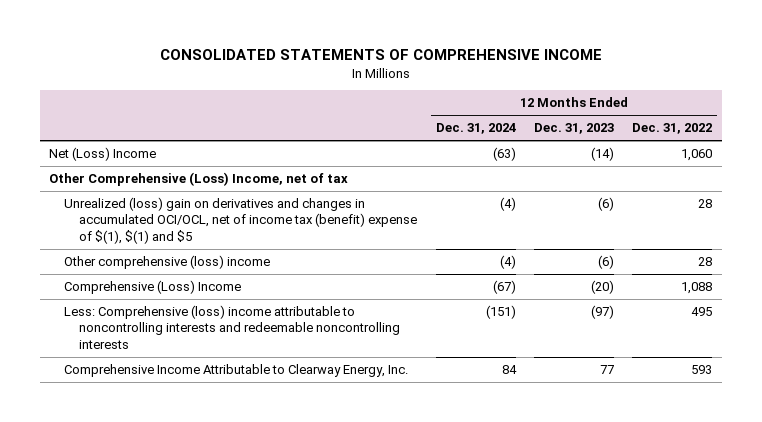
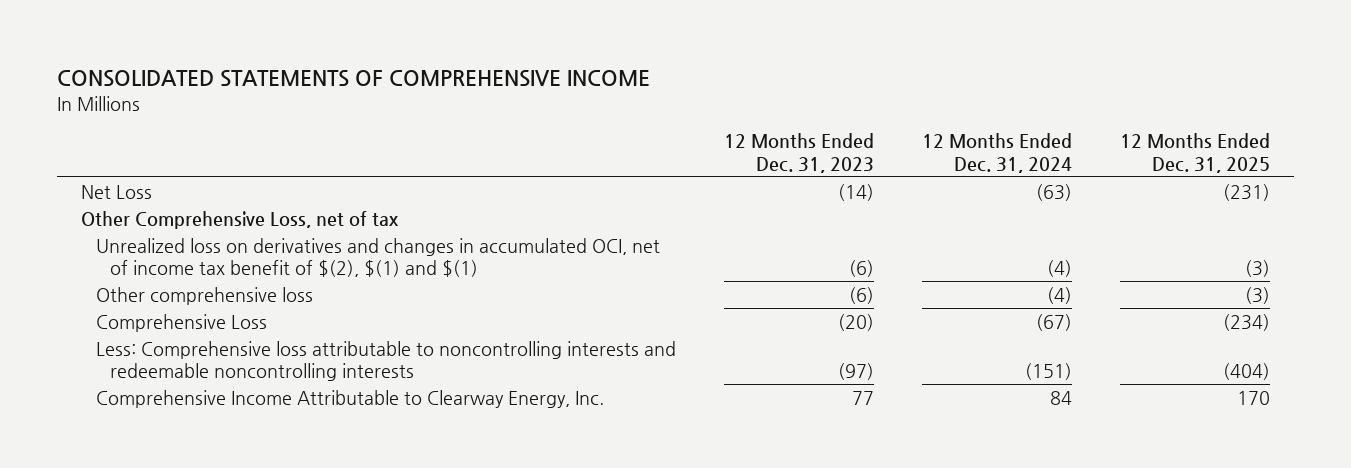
[632,123,713,135] Dec. 31, 2022 -> none
none -> [1120,133,1271,173] 12 Months Ended Dec. 31, 2025
[49,147,157,162] Net (Loss) Income -> [81,184,153,199] Net Loss
[49,172,349,187] Other Comprehensive (Loss) Income, net of tax -> [81,210,400,229] Other Comprehensive Loss, net of tax
[64,197,418,244] Unrealized (loss) gain on derivatives and changes in accumulated OCI/OCL, net of income tax (benefit) expense of $(1), $(1) and $5 -> [95,237,660,277] Unrealized loss on derivatives and changes in accumulated OCI, net of income tax benefit of $(2), $(1) and $(1)
[64,255,271,270] Other comprehensive (loss) income -> [95,286,313,305] Other comprehensive loss
[64,280,242,295] Comprehensive (Loss) Income -> [95,313,267,332] Comprehensive Loss
[64,305,401,349] Less: Comprehensive (loss) income attributable to noncontrolling interests and redeemable noncontrolling interests -> [95,340,676,381] Less: Comprehensive loss attributable to noncontrolling interests and redeemable noncontrolling interests

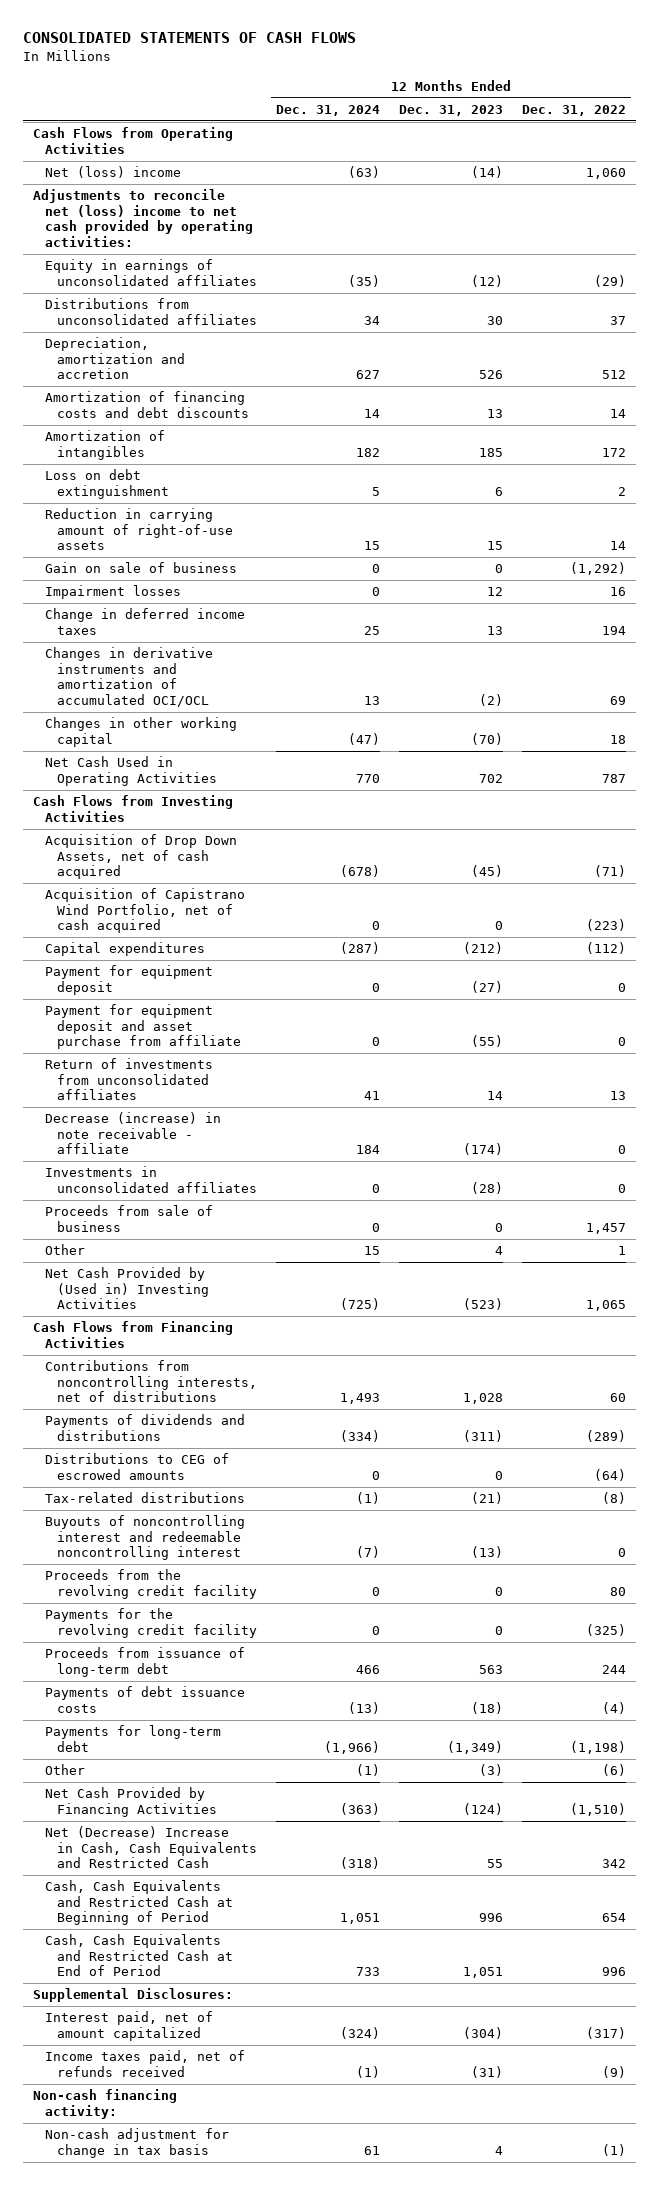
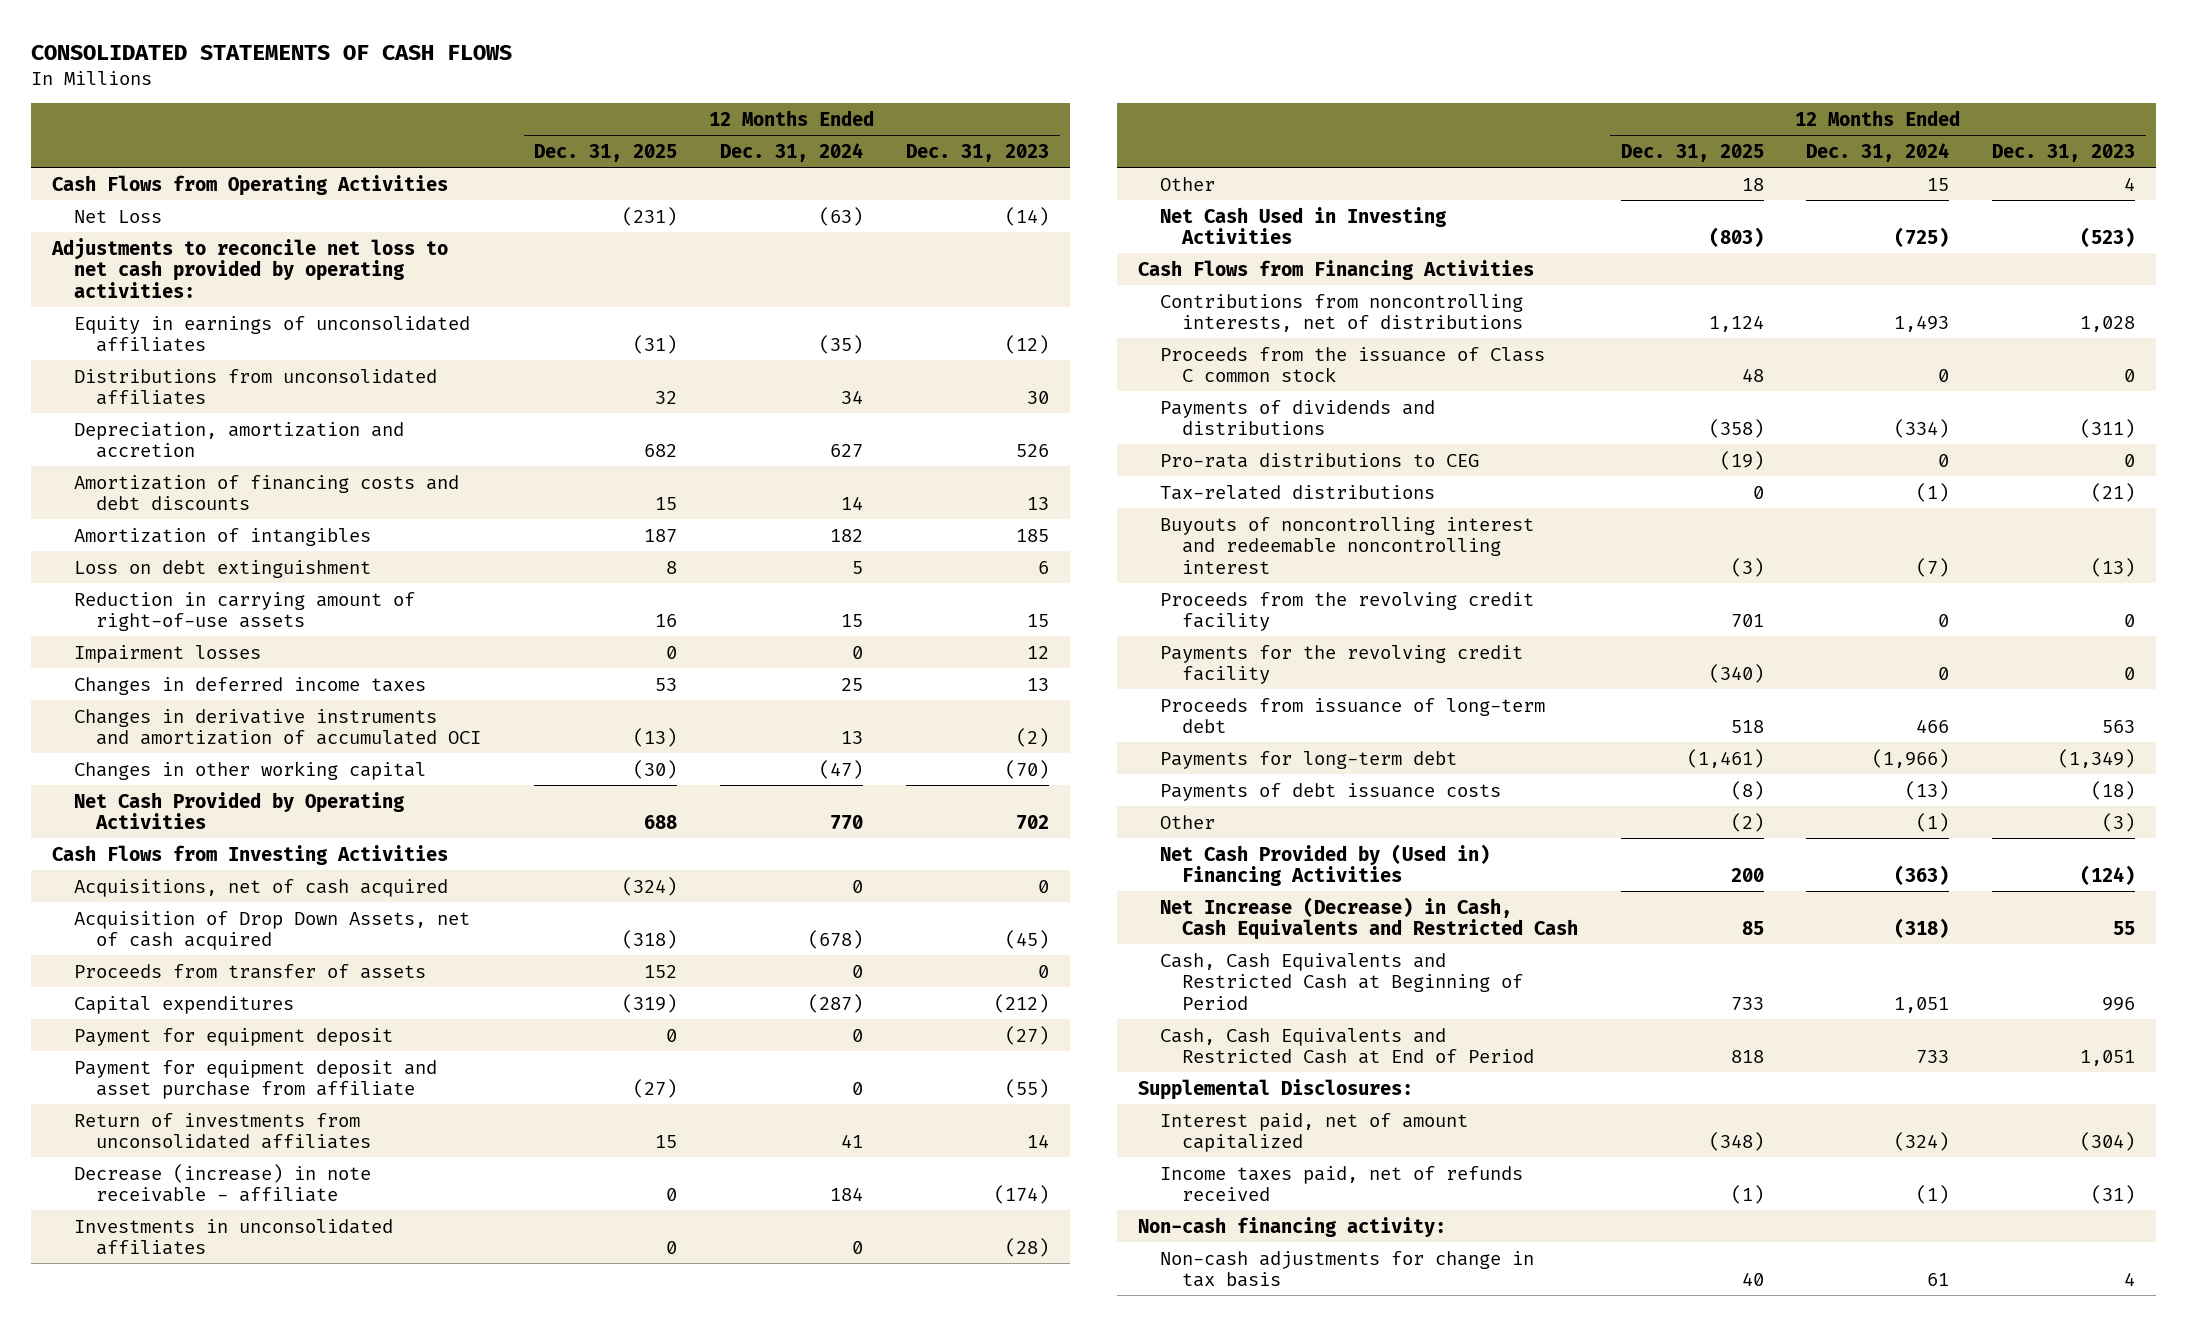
[522,104,627,116] Dec. 31, 2022 -> none
none -> [534,143,678,162] Dec. 31, 2025
[44,166,181,179] Net (loss) income -> [73,209,162,223] Net Loss
[32,189,253,247] Adjustments to reconcile net (loss) income to net cash provided by operating activities: -> [51,237,449,298] Adjustments to reconcile net loss to net cash provided by operating activities:
[44,562,237,574] Gain on sale of business -> none
[44,608,245,635] Change in deferred income taxes -> [73,676,426,695] Changes in deferred income taxes
[44,647,213,707] Changes in derivative instruments and amortization of accumulated OCI/OCL -> [73,708,481,746] Changes in derivative instruments and amortization of accumulated OCI
[44,756,217,786] Net Cash Used in Operating Activities -> [73,791,404,830] Net Cash Provided by Operating Activities
none -> [73,878,448,897] Acquisitions, net of cash acquired
[44,888,245,934] Acquisition of Capistrano Wind Portfolio, net of cash acquired -> none
none -> [73,963,426,979] Proceeds from transfer of assets
[44,1205,213,1232] Proceeds from sale of business -> none
[44,1267,209,1310] Net Cash Provided by (Used in) Investing Activities -> [1159,206,1446,245] Net Cash Used in Investing Activities
none -> [1159,346,1545,383] Proceeds from the issuance of Class C common stock
[44,1453,229,1480] Distributions to CEG of escrowed amounts -> none
none -> [1159,452,1479,468] Pro-rata distributions to CEG
[44,1686,245,1713] Payments of debt issuance costs -> [1159,782,1501,801] Payments of debt issuance costs
[44,1787,217,1817] Net Cash Provided by Financing Activities -> [1159,843,1490,887] Net Cash Provided by (Used in) Financing Activities
[44,1826,257,1869] Net (Decrease) Increase in Cash, Cash Equivalents and Restricted Cash -> [1159,896,1578,941] Net Increase (Decrease) in Cash, Cash Equivalents and Restricted Cash
[44,2128,229,2158] Non-cash adjustment for change in tax basis -> [1159,1250,1534,1288] Non-cash adjustments for change in tax basis

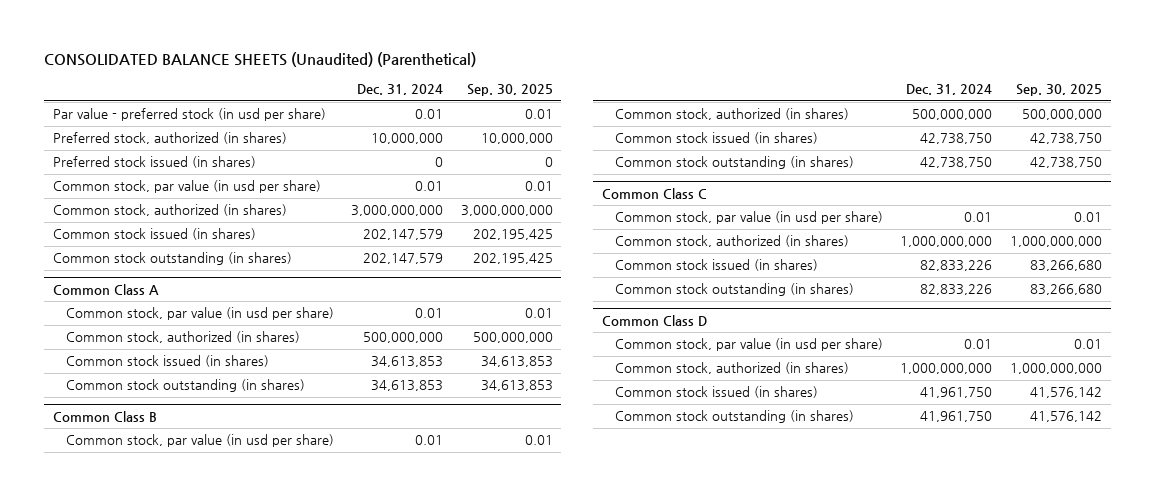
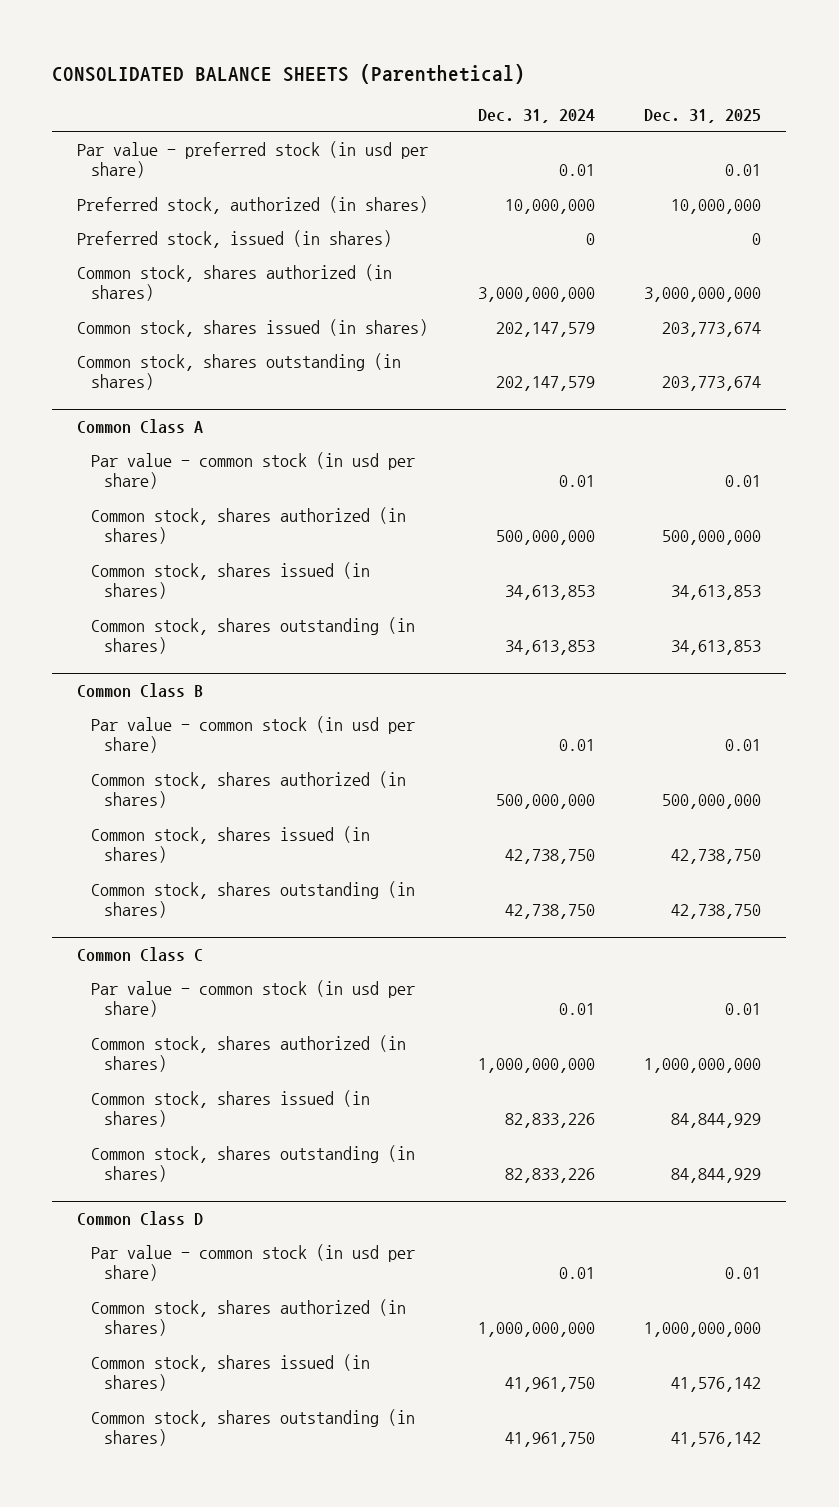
[44,52,477,68] CONSOLIDATED BALANCE SHEETS (Unaudited) (Parenthetical) -> [52,63,526,84] CONSOLIDATED BALANCE SHEETS (Parenthetical)
[466,84,553,97] Sep. 30, 2025 -> none
none -> [644,109,762,124] Dec. 31, 2025
[52,180,321,194] Common stock, par value (in usd per share) -> none
[52,156,256,169] Preferred stock issued (in shares) -> [77,229,393,248] Preferred stock, issued (in shares)
[52,204,287,217] Common stock, authorized (in shares) -> [77,263,393,302] Common stock, shares authorized (in shares)
[52,228,256,241] Common stock issued (in shares) -> [77,318,429,337] Common stock, shares issued (in shares)
[52,252,292,266] Common stock outstanding (in shares) -> [77,352,402,391] Common stock, shares outstanding (in shares)
[65,307,334,321] Common stock, par value (in usd per share) -> [90,451,415,490] Par value - common stock (in usd per share)
[65,331,300,344] Common stock, authorized (in shares) -> [90,506,406,545] Common stock, shares authorized (in shares)
[65,355,269,368] Common stock issued (in shares) -> [90,561,370,600] Common stock, shares issued (in shares)
[65,379,305,393] Common stock outstanding (in shares) -> [90,616,415,655] Common stock, shares outstanding (in shares)
[65,434,334,448] Common stock, par value (in usd per share) -> [90,715,415,754] Par value - common stock (in usd per share)
[615,108,850,121] Common stock, authorized (in shares) -> [90,770,406,809] Common stock, shares authorized (in shares)
[615,132,819,145] Common stock issued (in shares) -> [90,825,370,864] Common stock, shares issued (in shares)
[615,156,855,170] Common stock outstanding (in shares) -> [90,880,415,919] Common stock, shares outstanding (in shares)
[615,211,884,225] Common stock, par value (in usd per share) -> [90,979,415,1018] Par value - common stock (in usd per share)
[615,235,850,248] Common stock, authorized (in shares) -> [90,1034,406,1073] Common stock, shares authorized (in shares)
[615,259,819,272] Common stock issued (in shares) -> [90,1089,370,1128] Common stock, shares issued (in shares)
[615,283,855,297] Common stock outstanding (in shares) -> [90,1144,415,1183] Common stock, shares outstanding (in shares)
[615,338,884,352] Common stock, par value (in usd per share) -> [90,1243,415,1282] Par value - common stock (in usd per share)
[615,362,850,375] Common stock, authorized (in shares) -> [90,1298,406,1337] Common stock, shares authorized (in shares)
[615,386,819,399] Common stock issued (in shares) -> [90,1353,370,1392] Common stock, shares issued (in shares)
[615,410,855,424] Common stock outstanding (in shares) -> [90,1408,415,1447] Common stock, shares outstanding (in shares)

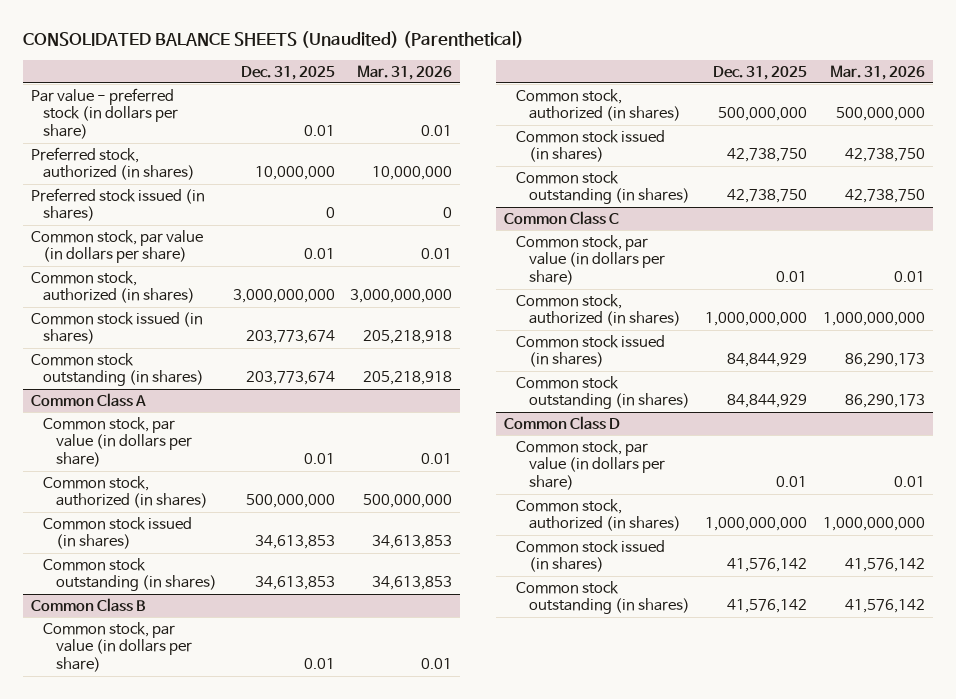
[52,63,526,84] CONSOLIDATED BALANCE SHEETS (Parenthetical) -> [23,31,525,49] CONSOLIDATED BALANCE SHEETS (Unaudited) (Parenthetical)
[477,109,595,124] Dec. 31, 2024 -> none
none -> [357,64,453,80] Mar. 31, 2026
[77,140,429,179] Par value - preferred stock (in usd per share) -> [30,87,179,140] Par value - preferred stock (in dollars per share)
[77,229,393,248] Preferred stock, issued (in shares) -> [30,187,205,222] Preferred stock issued (in shares)
none -> [30,229,203,264] Common stock, par value (in dollars per share)
[77,263,393,302] Common stock, shares authorized (in shares) -> [30,270,196,304] Common stock, authorized (in shares)
[77,318,429,337] Common stock, shares issued (in shares) -> [30,311,203,345] Common stock issued (in shares)
[77,352,402,391] Common stock, shares outstanding (in shares) -> [30,352,205,387] Common stock outstanding (in shares)
[90,451,415,490] Par value - common stock (in usd per share) -> [43,416,192,468] Common stock, par value (in dollars per share)
[90,506,406,545] Common stock, shares authorized (in shares) -> [43,475,208,509] Common stock, authorized (in shares)
[90,561,370,600] Common stock, shares issued (in shares) -> [43,516,193,550] Common stock issued (in shares)
[90,616,415,655] Common stock, shares outstanding (in shares) -> [43,557,217,592] Common stock outstanding (in shares)
[90,715,415,754] Par value - common stock (in usd per share) -> [43,621,192,673] Common stock, par value (in dollars per share)
[90,770,406,809] Common stock, shares authorized (in shares) -> [516,88,681,122] Common stock, authorized (in shares)
[90,825,370,864] Common stock, shares issued (in shares) -> [516,129,666,163] Common stock issued (in shares)
[90,880,415,919] Common stock, shares outstanding (in shares) -> [516,170,690,205] Common stock outstanding (in shares)
[90,979,415,1018] Par value - common stock (in usd per share) -> [516,234,665,286] Common stock, par value (in dollars per share)
[90,1034,406,1073] Common stock, shares authorized (in shares) -> [516,293,681,327] Common stock, authorized (in shares)
[90,1089,370,1128] Common stock, shares issued (in shares) -> [516,334,666,368] Common stock issued (in shares)
[90,1144,415,1183] Common stock, shares outstanding (in shares) -> [516,375,690,410] Common stock outstanding (in shares)
[90,1243,415,1282] Par value - common stock (in usd per share) -> [516,439,665,491] Common stock, par value (in dollars per share)
[90,1298,406,1337] Common stock, shares authorized (in shares) -> [516,498,681,532] Common stock, authorized (in shares)
[90,1353,370,1392] Common stock, shares issued (in shares) -> [516,539,666,573] Common stock issued (in shares)
[90,1408,415,1447] Common stock, shares outstanding (in shares) -> [516,580,690,615] Common stock outstanding (in shares)

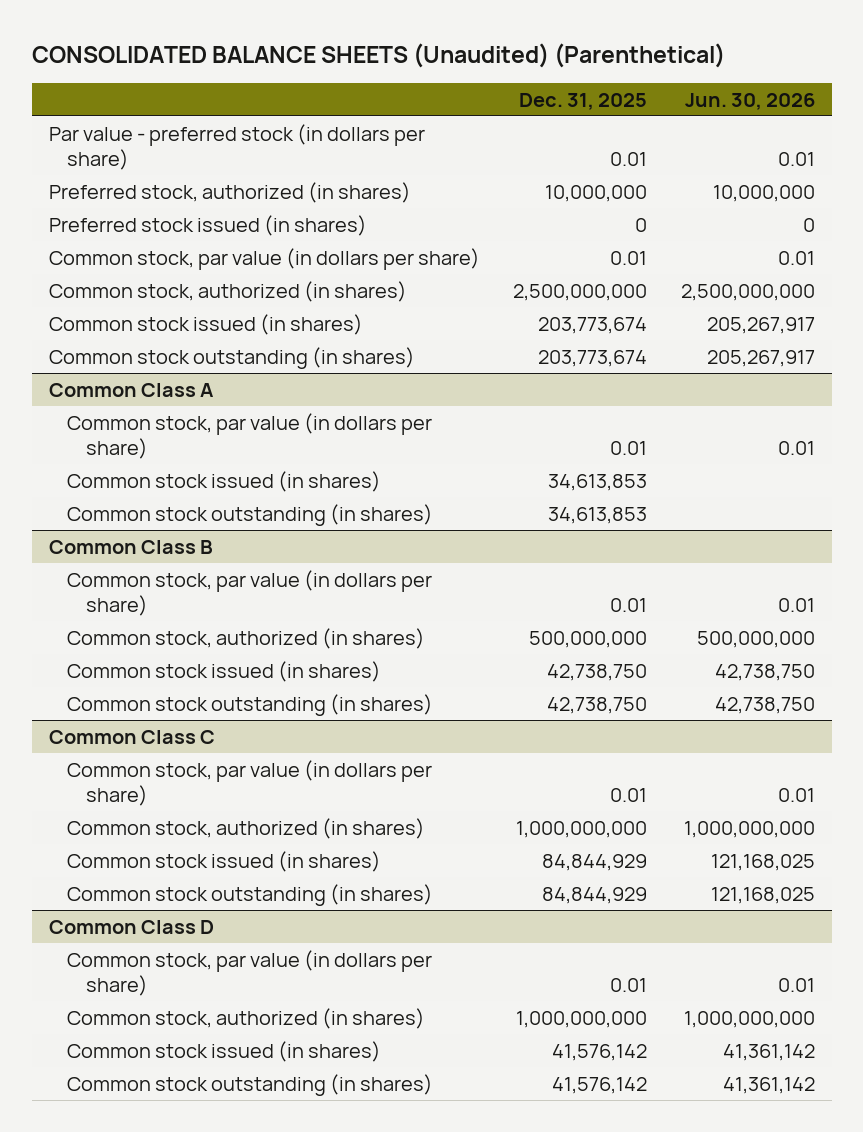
[357,64,453,80] Mar. 31, 2026 -> none
none -> [684,93,815,111] Jun. 30, 2026
[232,289,335,304] 3,000,000,000 -> [513,283,648,301] 2,500,000,000
[43,475,208,509] Common stock, authorized (in shares) -> none

